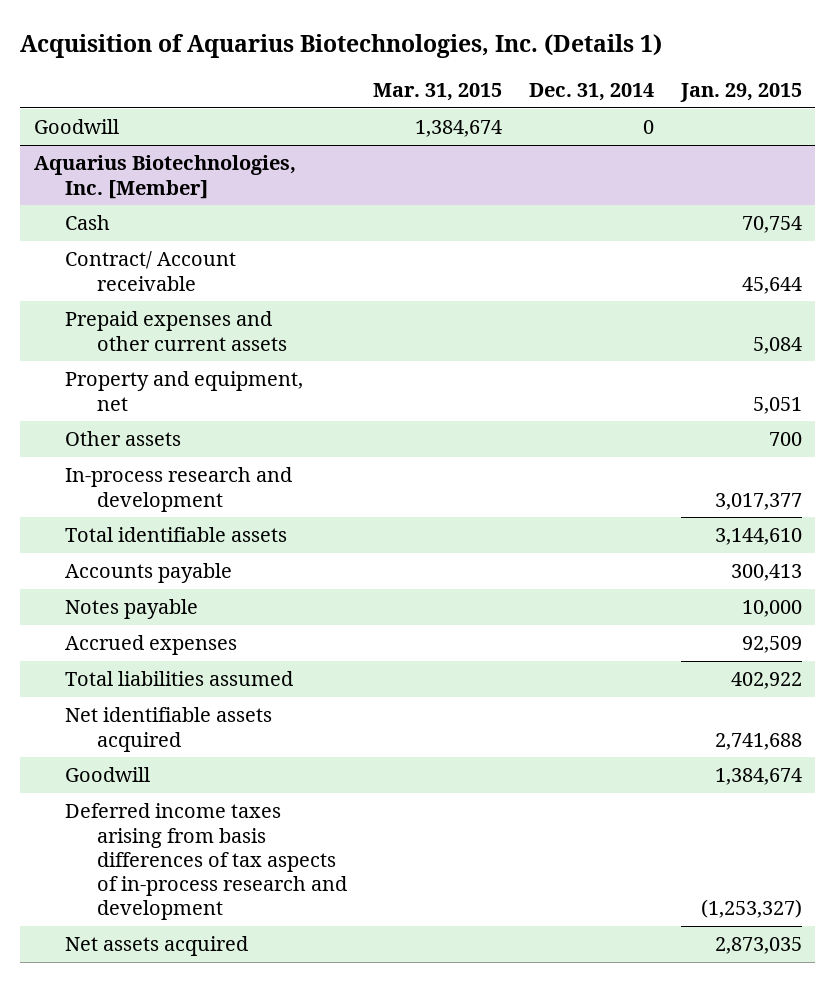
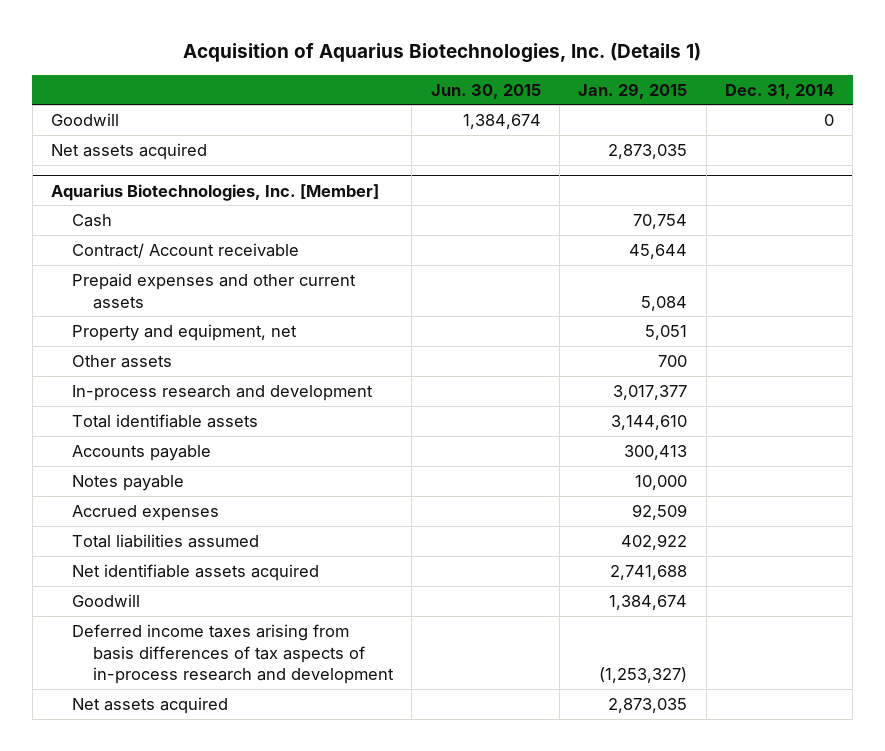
[373,82,503,101] Mar. 31, 2015 -> none
none -> [430,83,541,99] Jun. 30, 2015
none -> [50,142,207,160] Net assets acquired

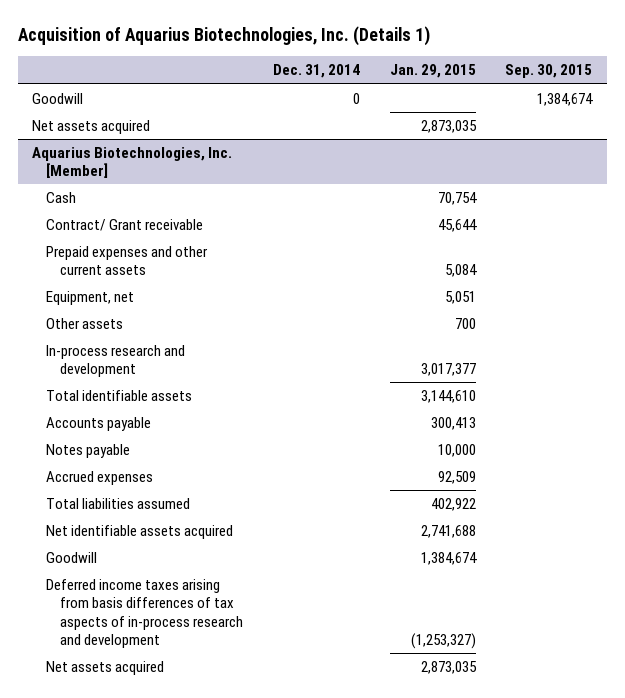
[430,83,541,99] Jun. 30, 2015 -> none
none -> [505,64,593,79] Sep. 30, 2015
[71,242,299,258] Contract/ Account receivable -> [46,218,204,231] Contract/ Grant receivable
[71,323,297,341] Property and equipment, net -> [46,290,135,305] Equipment, net

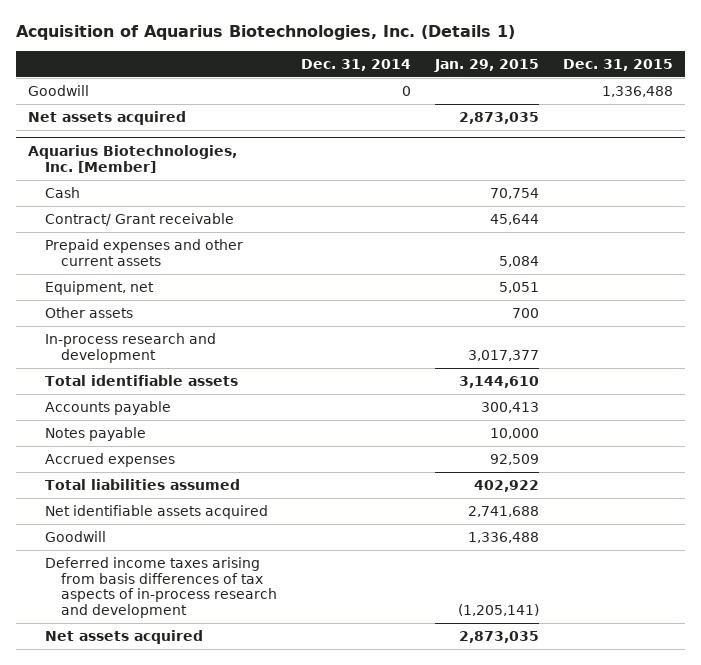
[505,64,593,79] Sep. 30, 2015 -> none
none -> [562,58,673,71] Dec. 31, 2015
[420,551,477,565] 1,384,674 -> [467,531,539,543] 1,336,488
[410,632,476,649] (1,253,327) -> [457,604,539,617] (1,205,141)

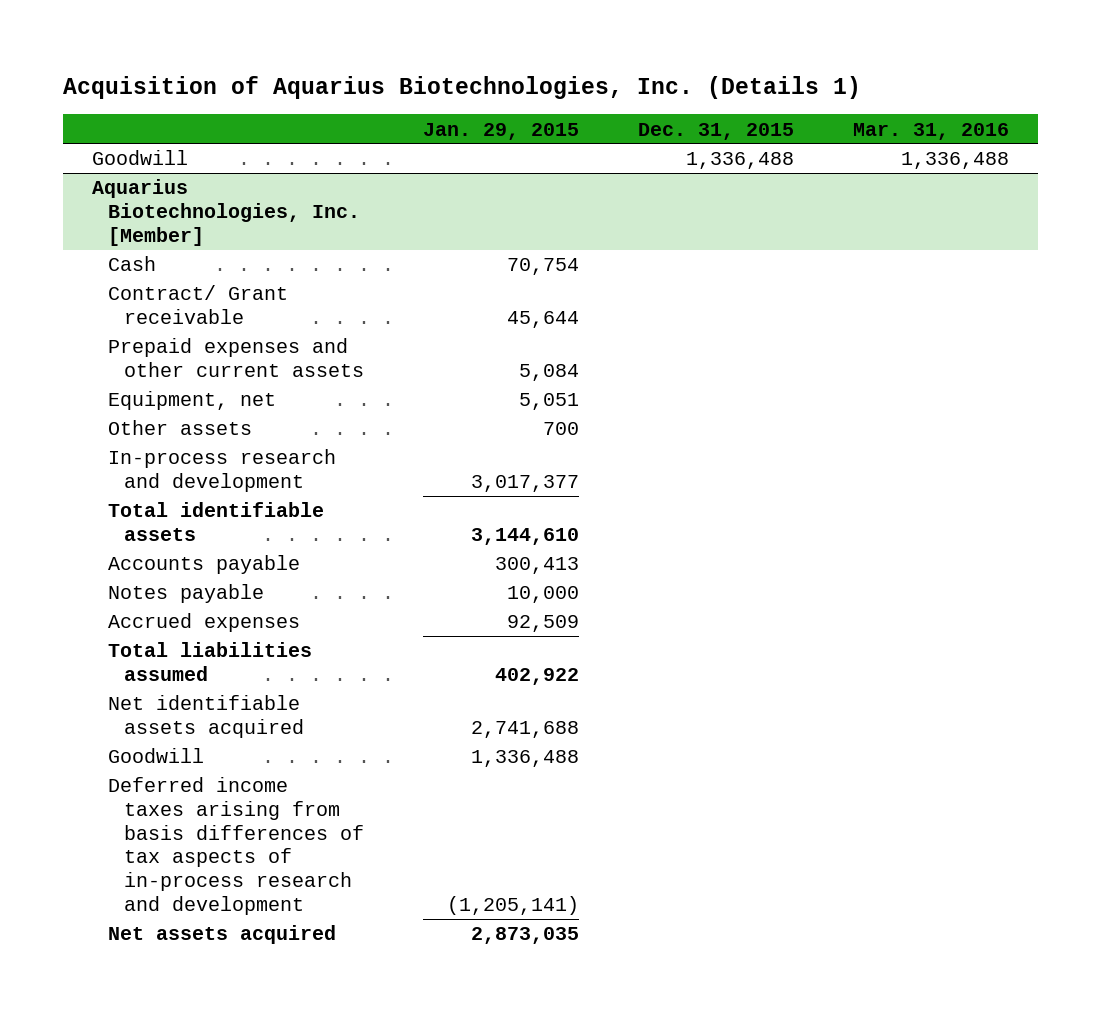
[300,58,411,71] Dec. 31, 2014 -> none
none -> [852,122,1009,140] Mar. 31, 2016
[28,110,187,125] Net assets acquired -> none

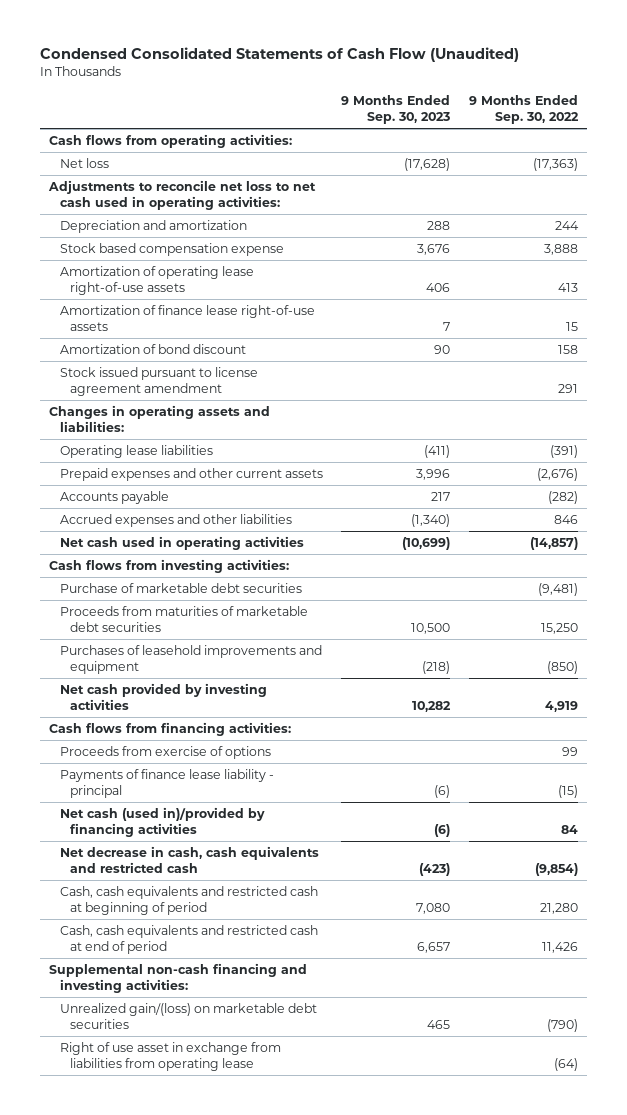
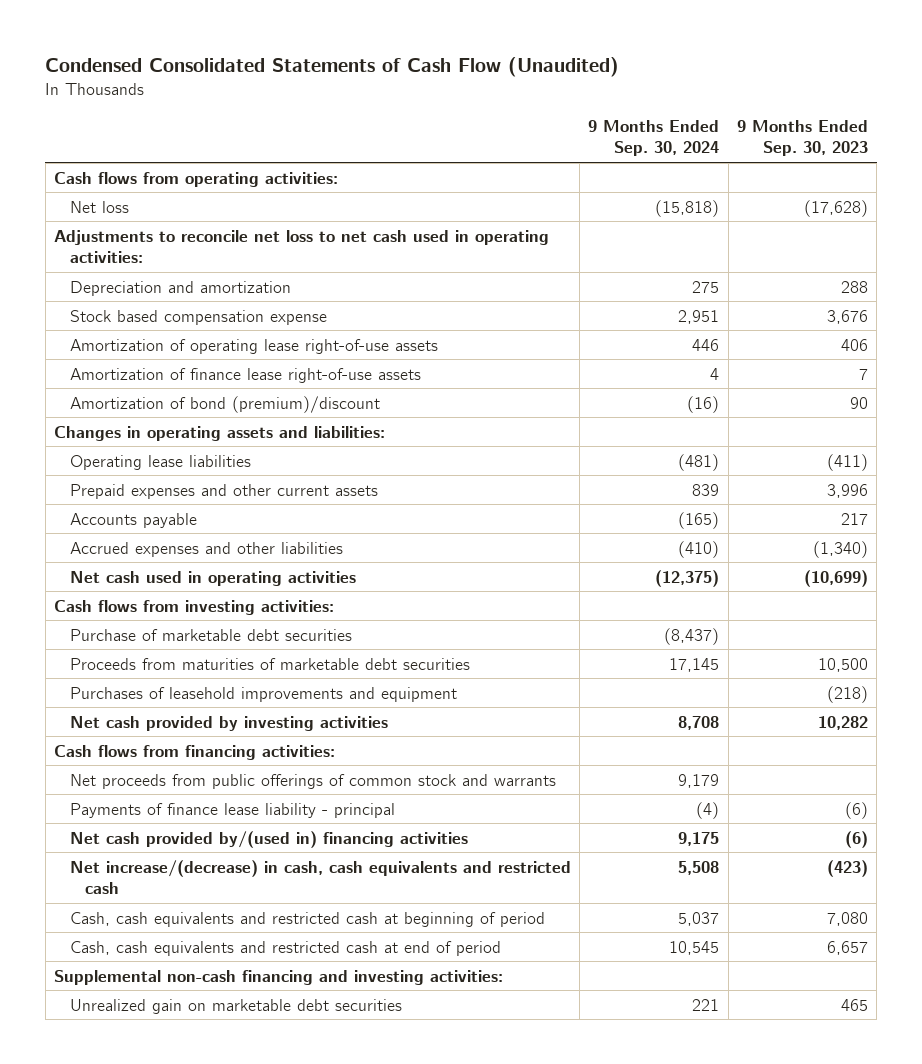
[468,94,579,124] 9 Months Ended Sep. 30, 2022 -> none
none -> [588,120,720,157] 9 Months Ended Sep. 30, 2024
[59,367,258,397] Stock issued pursuant to license agreement amendment -> none
[59,344,246,355] Amortization of bond discount -> [69,395,380,413] Amortization of bond (premium)/discount
[59,746,271,760] Proceeds from exercise of options -> none
none -> [69,773,556,789] Net proceeds from public offerings of common stock and warrants
[59,807,265,838] Net cash (used in)/provided by financing activities -> [69,830,468,848] Net cash provided by/(used in) financing activities
[59,846,319,874] Net decrease in cash, cash equivalents and restricted cash -> [69,859,571,894] Net increase/(decrease) in cash, cash equivalents and restricted cash
[59,1042,281,1072] Right of use asset in exchange from liabilities from operating lease -> none
[59,1003,317,1030] Unrealized gain/(loss) on marketable debt securities -> [69,998,402,1014] Unrealized gain on marketable debt securities

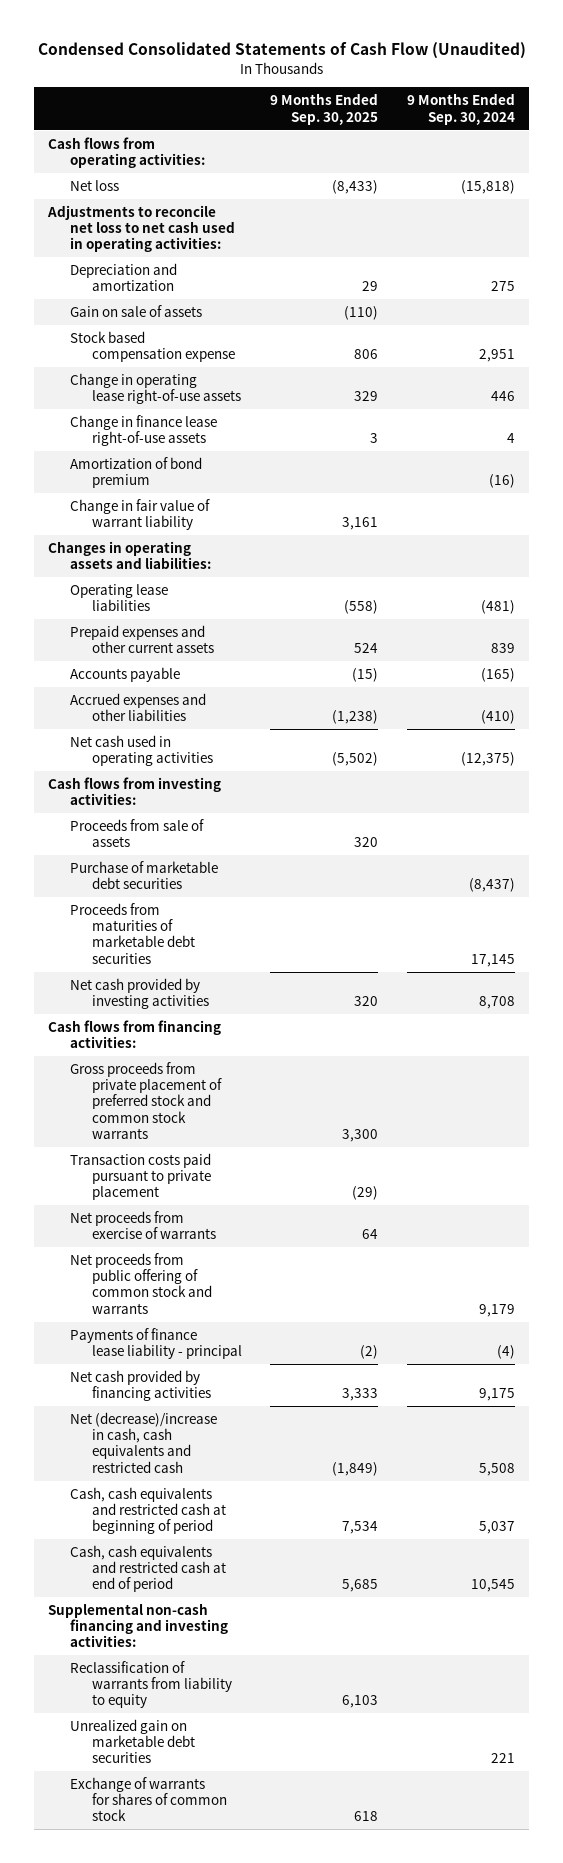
[737,120,869,157] 9 Months Ended Sep. 30, 2023 -> none
none -> [270,93,379,125] 9 Months Ended Sep. 30, 2025
none -> [69,305,202,318] Gain on sale of assets
[69,338,438,354] Amortization of operating lease right-of-use assets -> [69,373,241,405] Change in operating lease right-of-use assets
[69,367,421,383] Amortization of finance lease right-of-use assets -> [69,415,217,447] Change in finance lease right-of-use assets
[69,395,380,413] Amortization of bond (premium)/discount -> [69,457,202,489] Amortization of bond premium
none -> [69,499,210,531] Change in fair value of warrant liability
none -> [69,819,204,848] Proceeds from sale of assets
[69,686,457,702] Purchases of leasehold improvements and equipment -> none
none -> [69,1062,222,1139] Gross proceeds from private placement of preferred stock and common stock warrants
none -> [69,1153,211,1201] Transaction costs paid pursuant to private placement
none -> [69,1211,216,1240] Net proceeds from exercise of warrants
[69,773,556,789] Net proceeds from public offerings of common stock and warrants -> [69,1253,212,1314] Net proceeds from public offering of common stock and warrants
[69,830,468,848] Net cash provided by/(used in) financing activities -> [69,1370,211,1402] Net cash provided by financing activities
[69,859,571,894] Net increase/(decrease) in cash, cash equivalents and restricted cash -> [69,1412,217,1473] Net (decrease)/increase in cash, cash equivalents and restricted cash
none -> [69,1661,232,1709] Reclassification of warrants from liability to equity
none -> [69,1777,227,1822] Exchange of warrants for shares of common stock

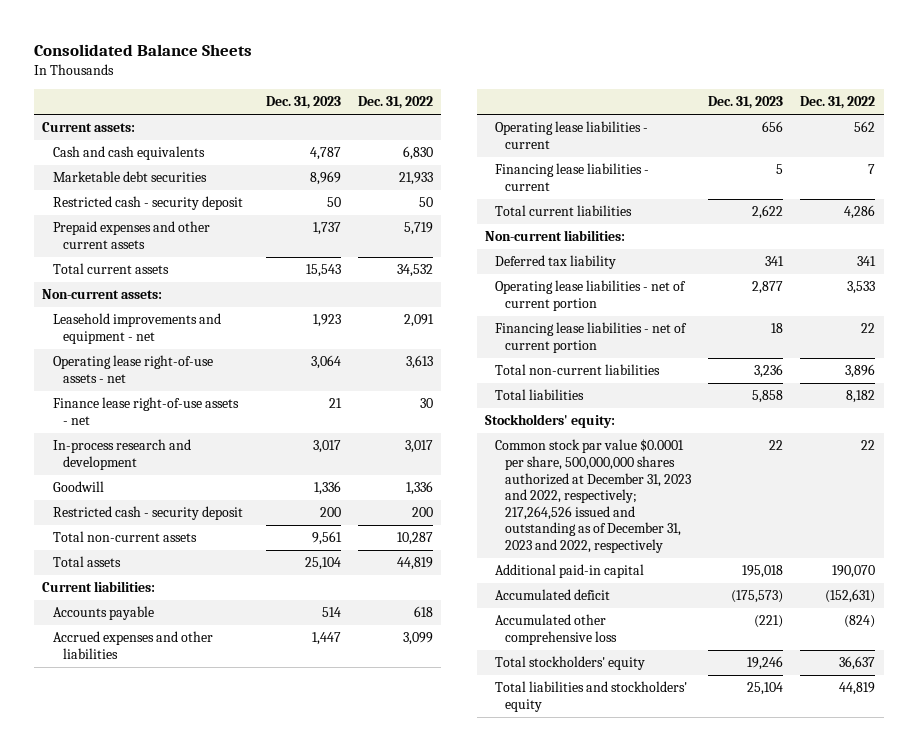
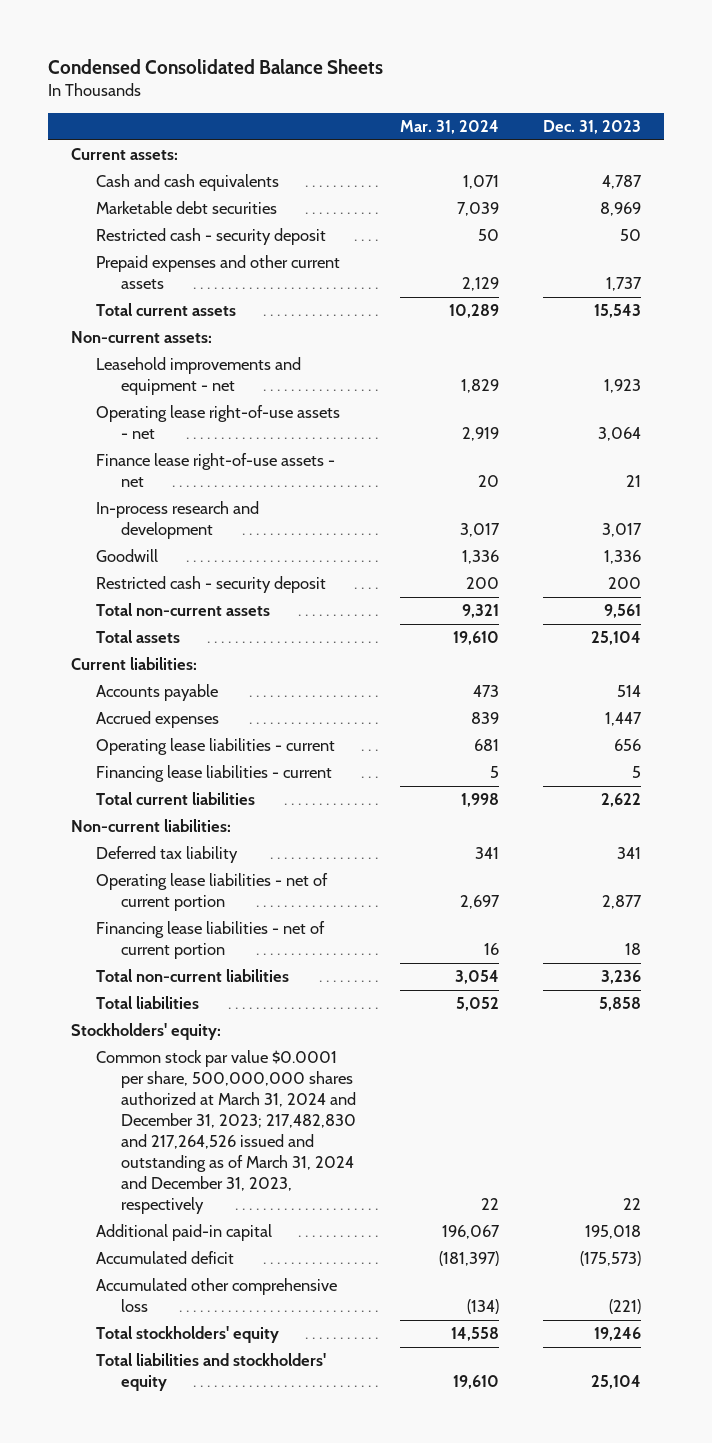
[33,43,252,56] Consolidated Balance Sheets -> [48,59,384,75] Condensed Consolidated Balance Sheets
[357,96,433,110] Dec. 31, 2022 -> none
none -> [400,120,500,135] Mar. 31, 2024
[52,631,213,659] Accrued expenses and other liabilities -> [95,711,219,729] Accrued expenses
[495,439,692,553] Common stock par value $0.0001 per share, 500,000,000 shares authorized at December 31, 2023 and 2022, respectively; 217,264,526 issued and outstanding as of December 31, 2023 and 2022, respectively -> [95,1050,356,1215] Common stock par value $0.0001 per share, 500,000,000 shares authorized at March 31, 2024 and December 31, 2023; 217,482,830 and 217,264,526 issued and outstanding as of March 31, 2024 and December 31, 2023, respectively

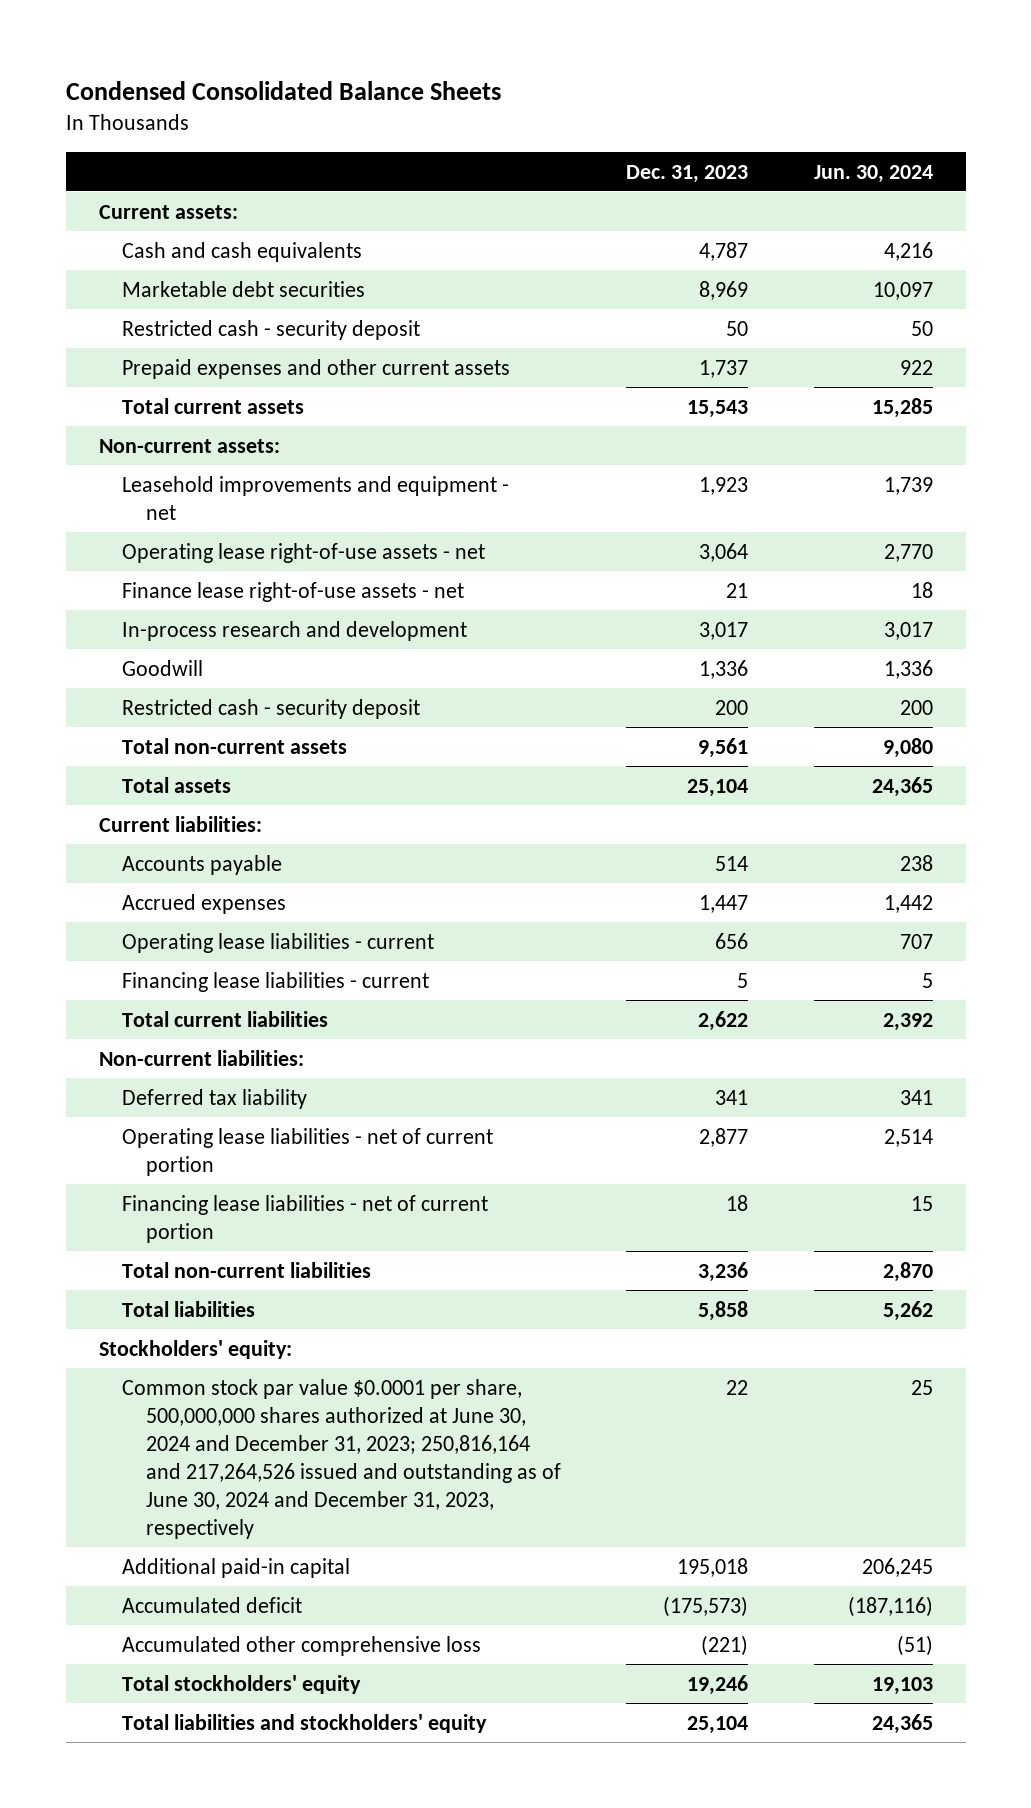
[400,120,500,135] Mar. 31, 2024 -> none
none -> [813,164,933,183] Jun. 30, 2024
[95,1050,356,1215] Common stock par value $0.0001 per share, 500,000,000 shares authorized at March 31, 2024 and December 31, 2023; 217,482,830 and 217,264,526 issued and outstanding as of March 31, 2024 and December 31, 2023, respectively -> [122,1378,561,1539] Common stock par value $0.0001 per share, 500,000,000 shares authorized at June 30, 2024 and December 31, 2023; 250,816,164 and 217,264,526 issued and outstanding as of June 30, 2024 and December 31, 2023, respectively

